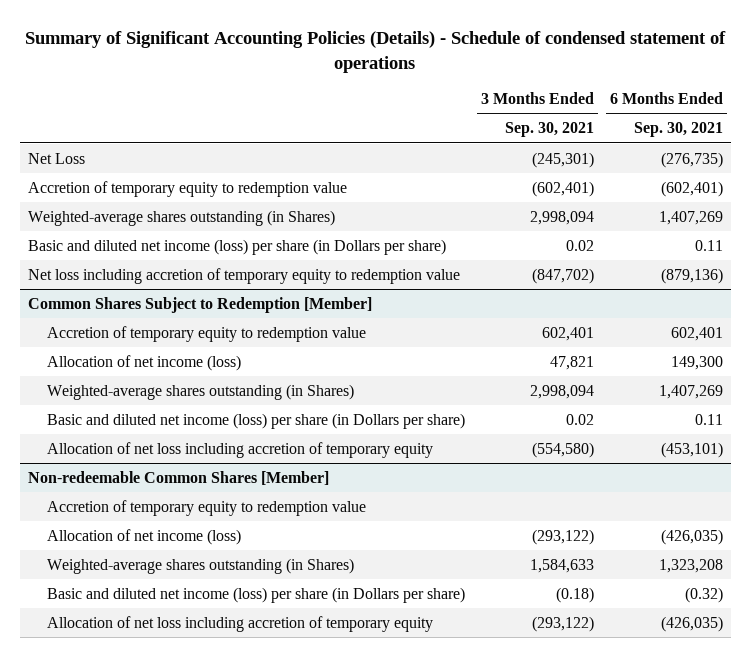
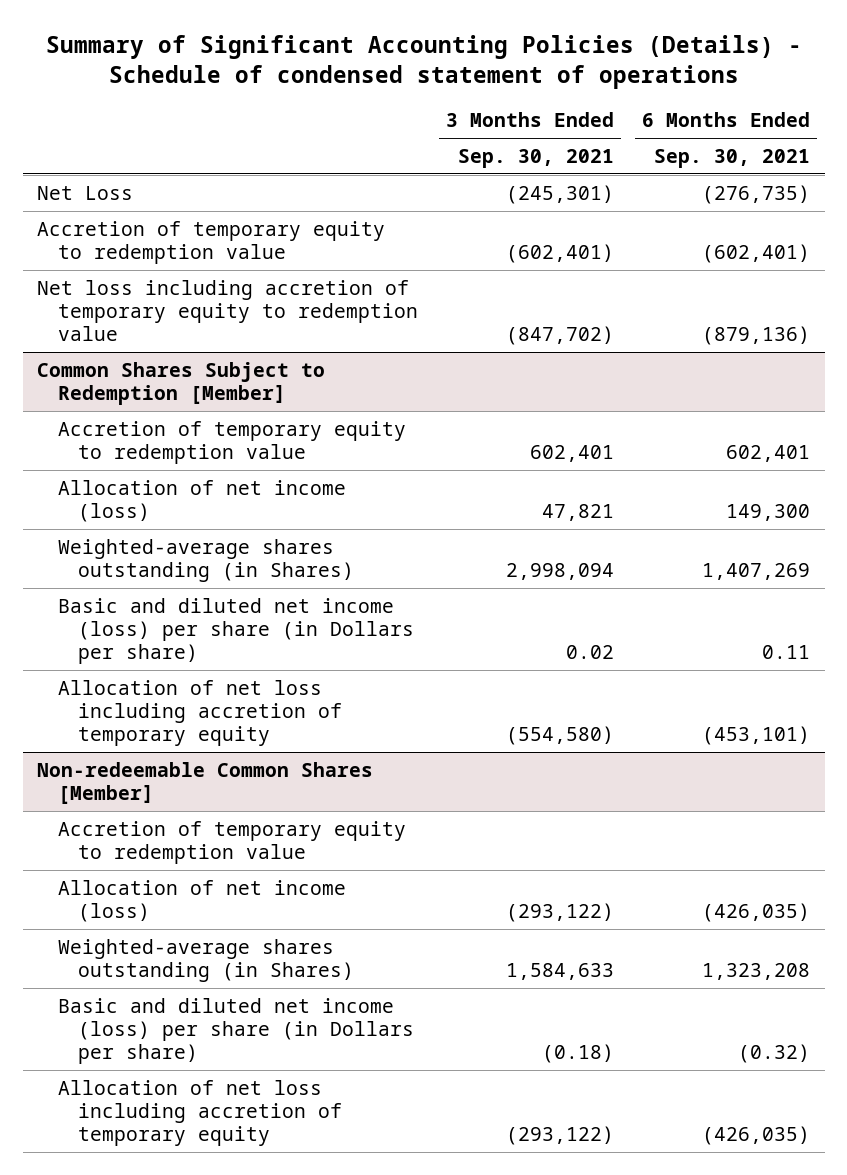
[27,209,335,226] Weighted-average shares outstanding (in Shares) -> none
[27,238,446,255] Basic and diluted net income (loss) per share (in Dollars per share) -> none

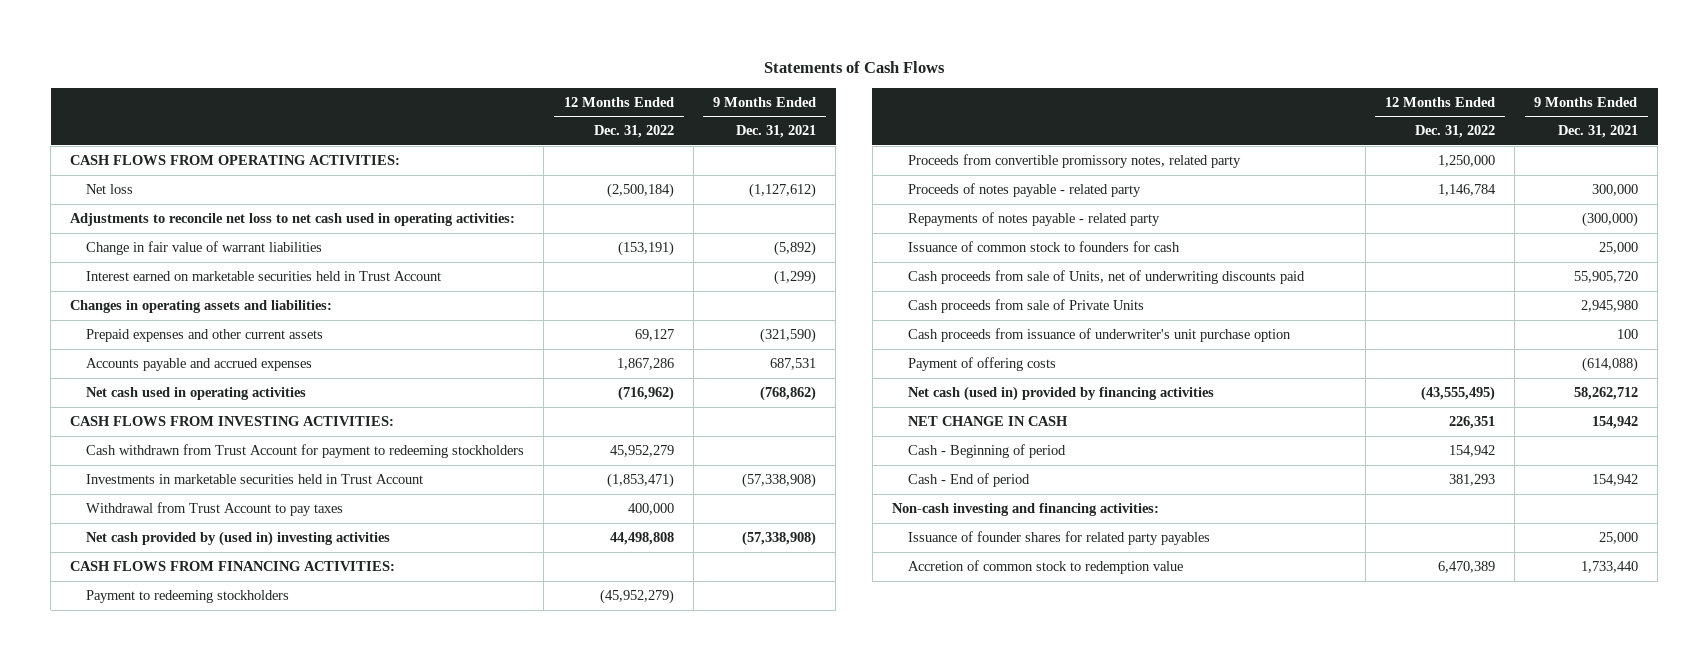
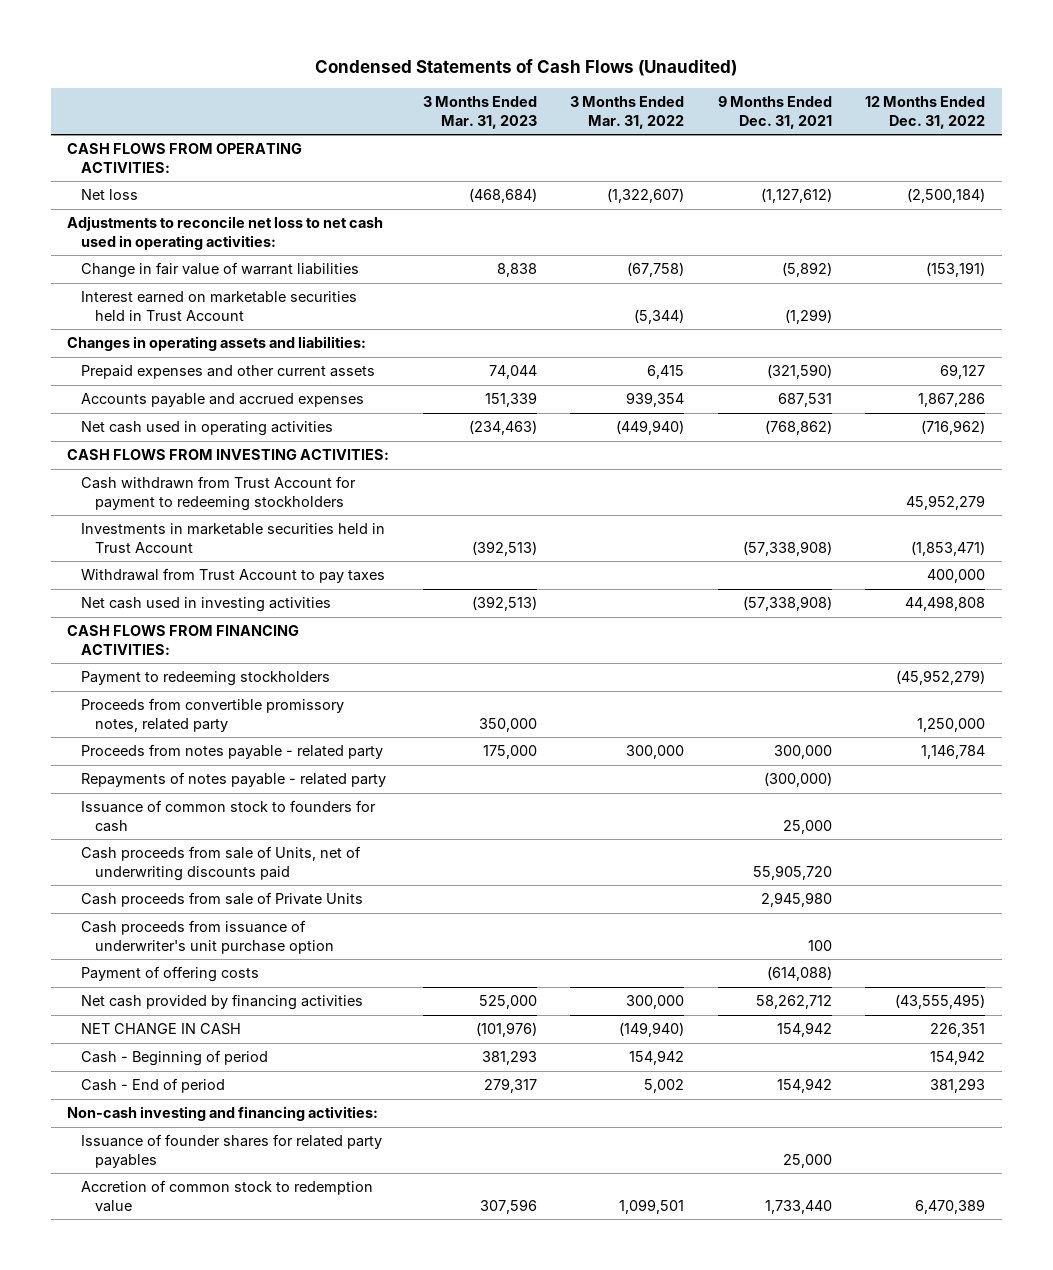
[764,61,946,74] Statements of Cash Flows -> [315,59,738,77] Condensed Statements of Cash Flows (Unaudited)
none -> [422,96,537,129] 3 Months Ended Mar. 31, 2023
none -> [570,96,685,129] 3 Months Ended Mar. 31, 2022
[86,530,391,546] Net cash provided by (used in) investing activities -> [81,597,332,613] Net cash used in investing activities
[907,182,1141,197] Proceeds of notes payable - related party -> [81,744,384,760] Proceeds from notes payable - related party
[907,385,1214,401] Net cash (used in) provided by financing activities -> [81,994,364,1011] Net cash provided by financing activities

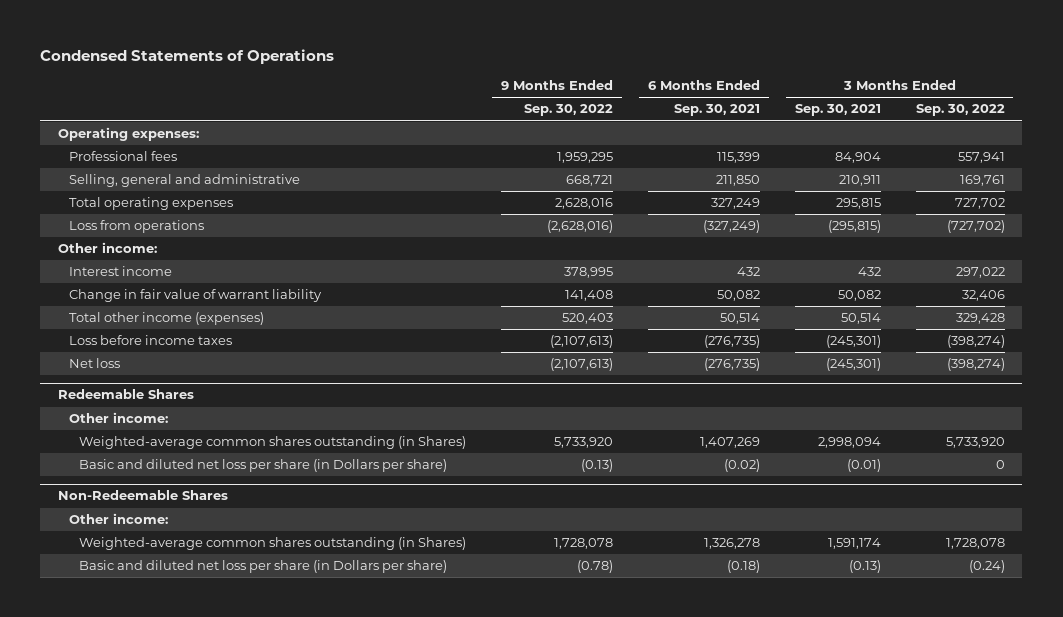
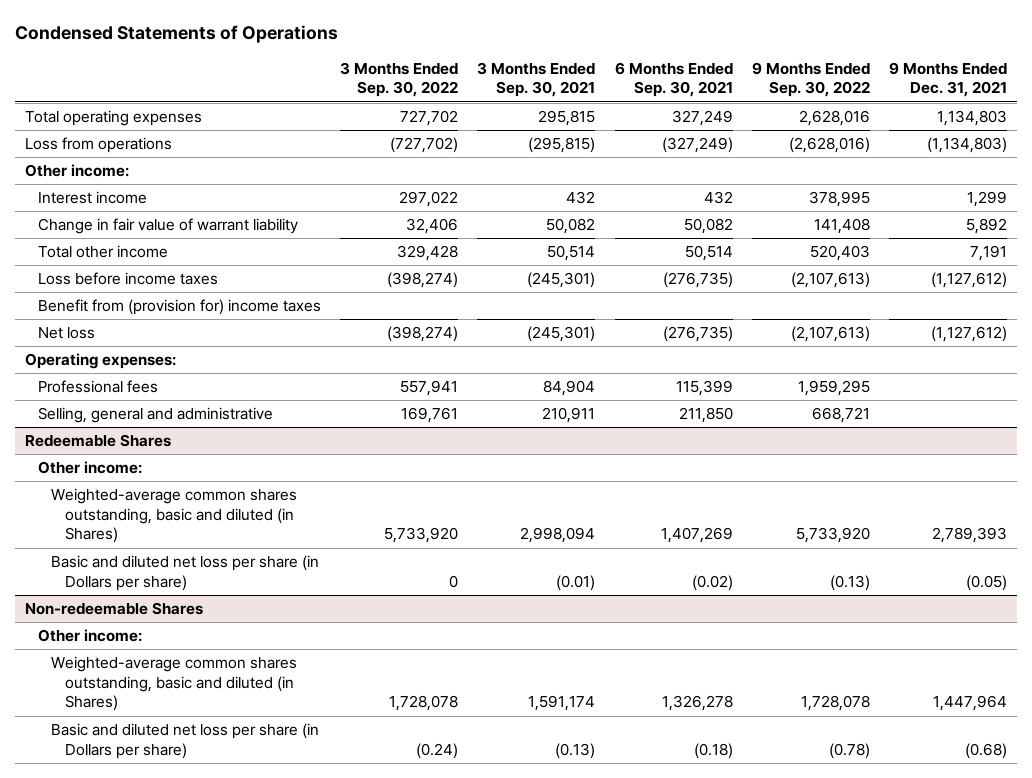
none -> [889,61,1008,98] 9 Months Ended Dec. 31, 2021
[68,312,264,326] Total other income (expenses) -> [37,245,168,259] Total other income
none -> [37,299,321,316] Benefit from (provision for) income taxes
[57,127,199,142] Operating expenses: -> [24,353,176,370] Operating expenses:
[68,151,177,162] Professional fees -> [37,380,158,394] Professional fees
[68,174,300,188] Selling, general and administrative -> [37,407,273,424] Selling, general and administrative
[79,436,467,450] Weighted-average common shares outstanding (in Shares) -> [51,488,298,544] Weighted-average common shares outstanding, basic and diluted (in Shares)
[57,490,228,501] Non-Redeemable Shares -> [24,602,203,616] Non-redeemable Shares
[79,537,467,551] Weighted-average common shares outstanding (in Shares) -> [51,656,298,712] Weighted-average common shares outstanding, basic and diluted (in Shares)

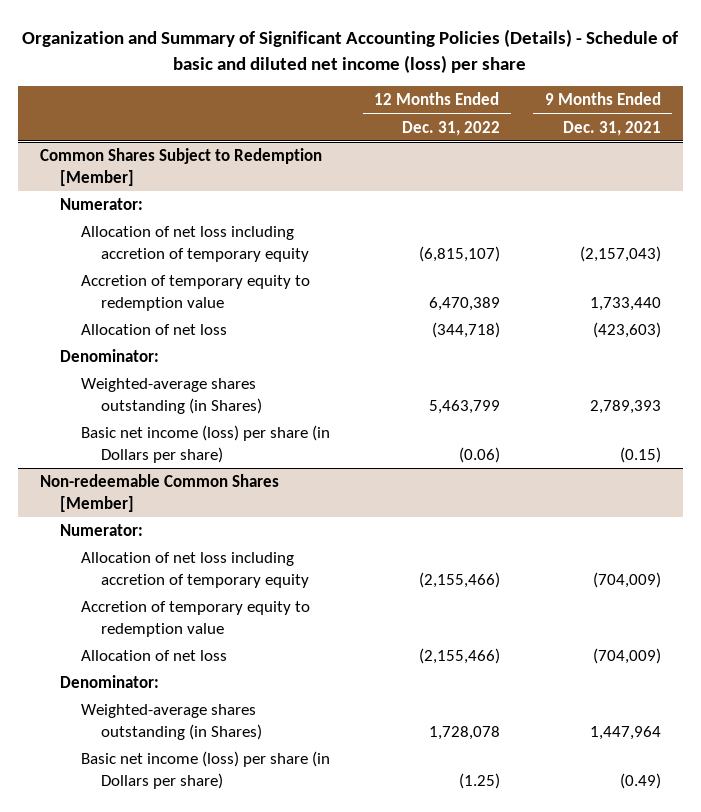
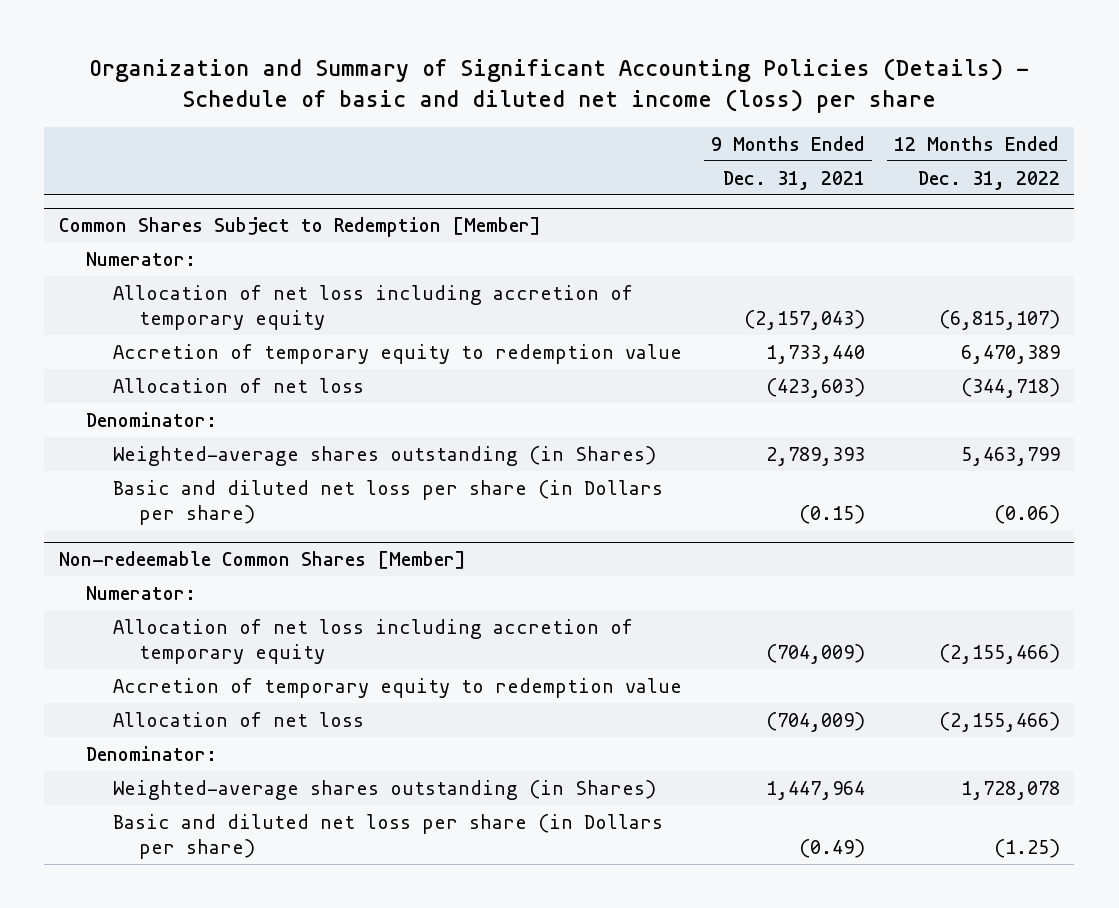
[80,425,330,463] Basic net income (loss) per share (in Dollars per share) -> [112,479,663,526] Basic and diluted net loss per share (in Dollars per share)
[80,751,330,789] Basic net income (loss) per share (in Dollars per share) -> [112,813,663,860] Basic and diluted net loss per share (in Dollars per share)

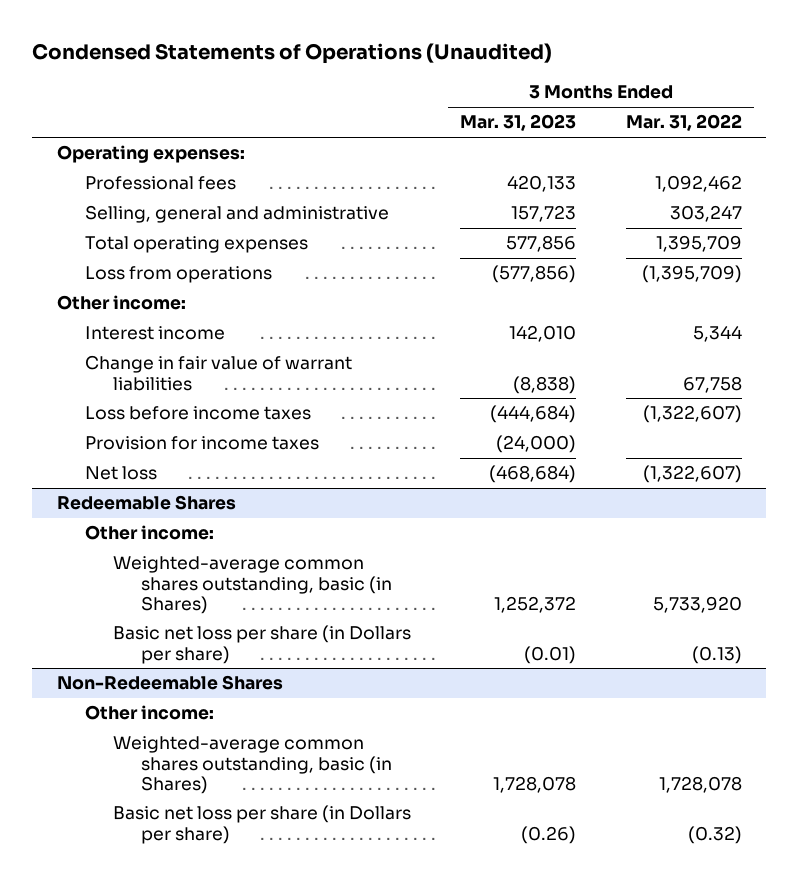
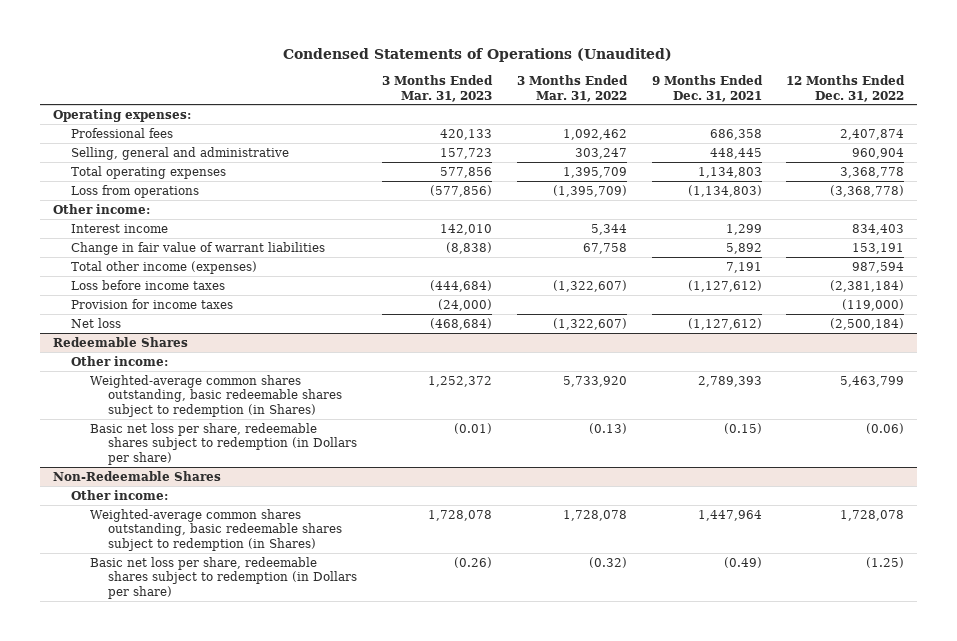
none -> [651,74,763,102] 9 Months Ended Dec. 31, 2021
none -> [786,74,906,102] 12 Months Ended Dec. 31, 2022
none -> [71,260,258,274] Total other income (expenses)
[112,556,392,614] Weighted-average common shares outstanding, basic (in Shares) -> [89,374,343,418] Weighted-average common shares outstanding, basic redeemable shares subject to redemption (in Shares)
[112,625,411,664] Basic net loss per share (in Dollars per share) -> [89,422,358,466] Basic net loss per share, redeemable shares subject to redemption (in Dollars per share)
[112,736,392,794] Weighted-average common shares outstanding, basic (in Shares) -> [89,508,343,552] Weighted-average common shares outstanding, basic redeemable shares subject to redemption (in Shares)
[112,805,411,844] Basic net loss per share (in Dollars per share) -> [89,556,358,600] Basic net loss per share, redeemable shares subject to redemption (in Dollars per share)

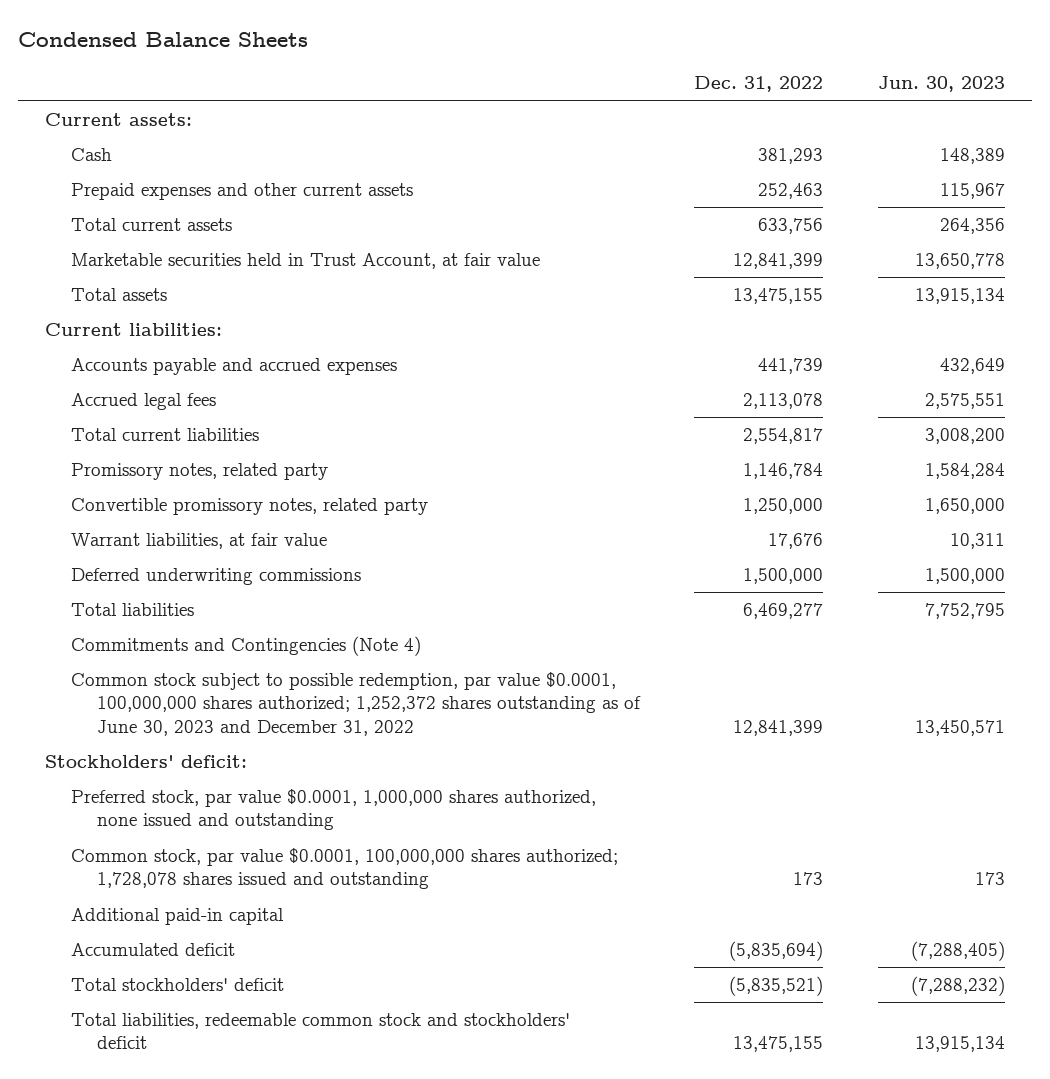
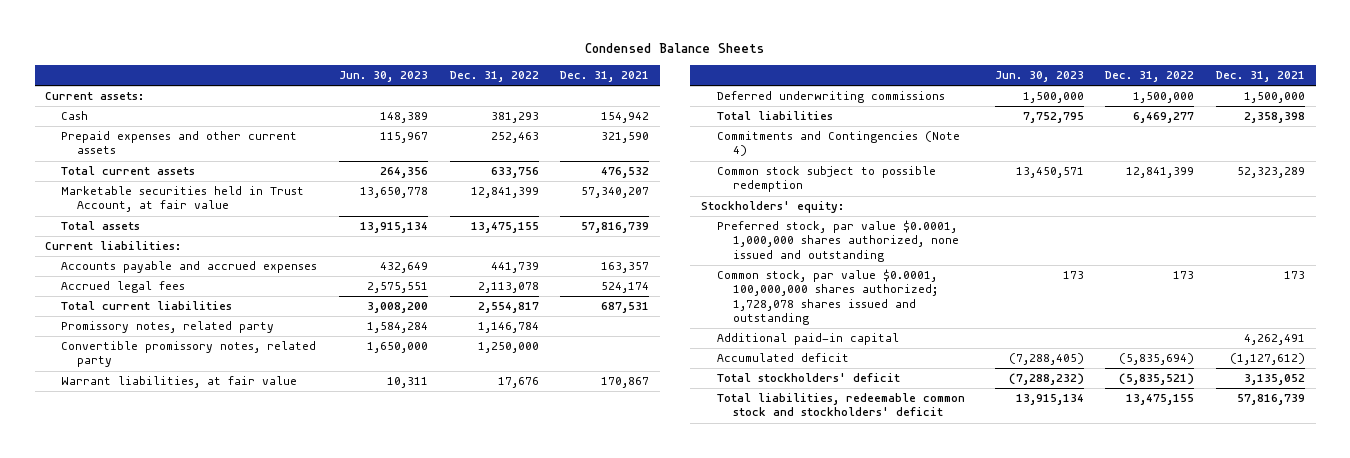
none -> [560,71,650,83] Dec. 31, 2021
[70,672,641,736] Common stock subject to possible redemption, par value $0.0001, 100,000,000 shares authorized; 1,252,372 shares outstanding as of June 30, 2023 and December 31, 2022 -> [716,166,936,193] Common stock subject to possible redemption
[45,755,248,769] Stockholders' deficit: -> [700,201,844,214] Stockholders' equity:

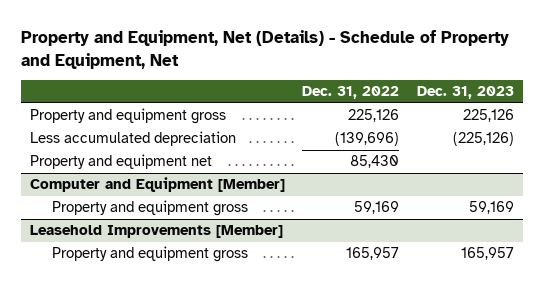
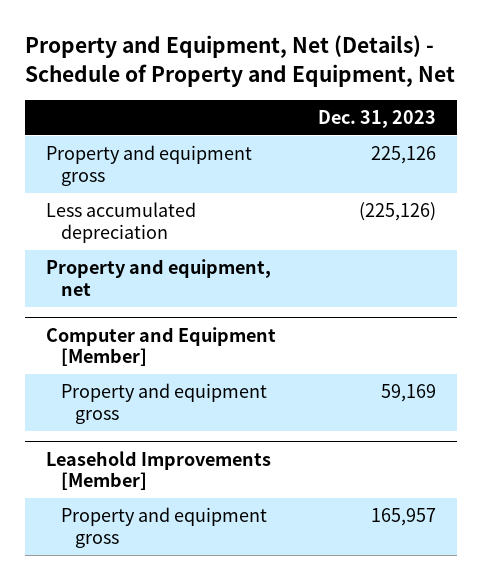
[302,86,400,100] Dec. 31, 2022 -> none
[29,154,212,170] Property and equipment net -> [46,259,272,296] Property and equipment, net

